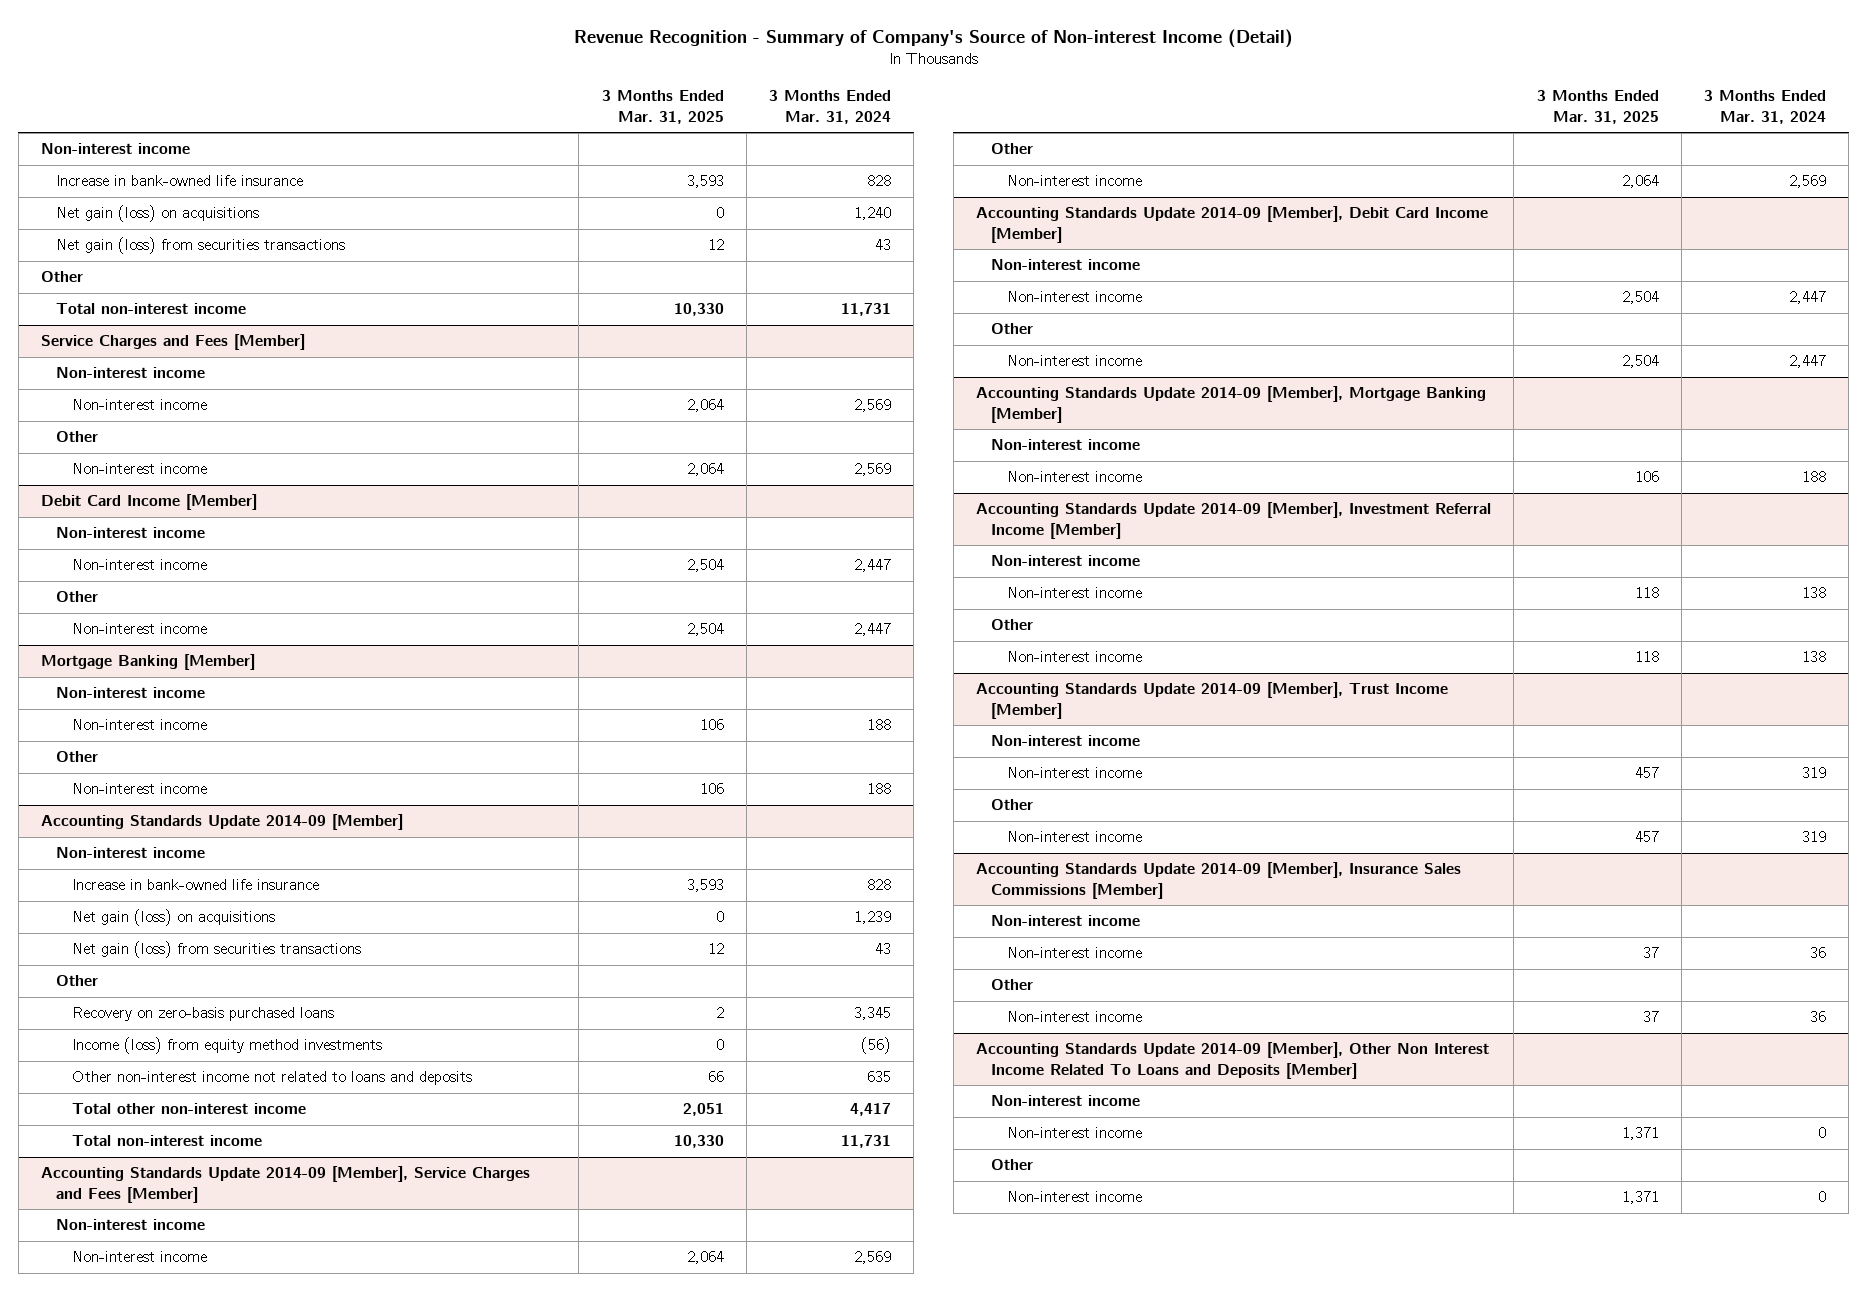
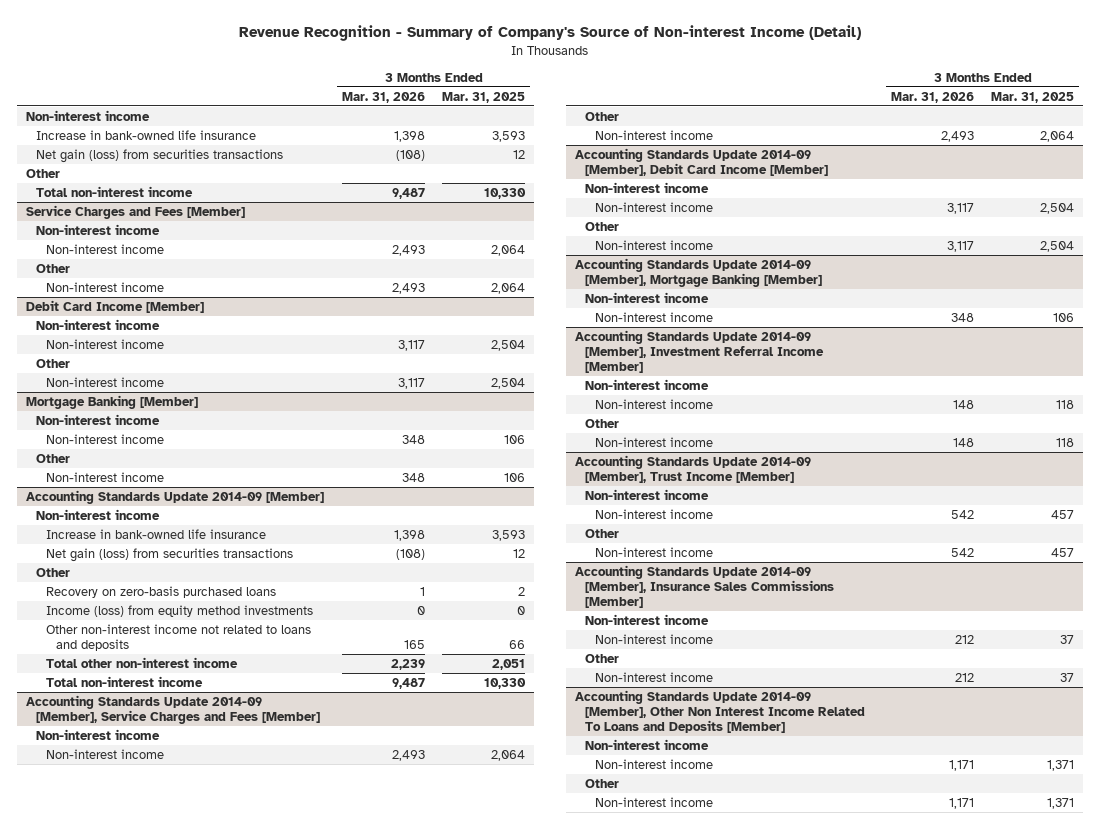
[769,90,892,124] 3 Months Ended Mar. 31, 2024 -> none
none -> [341,91,425,103] Mar. 31, 2026
[56,205,260,223] Net gain (loss) on acquisitions -> none
[71,909,275,927] Net gain (loss) on acquisitions -> none

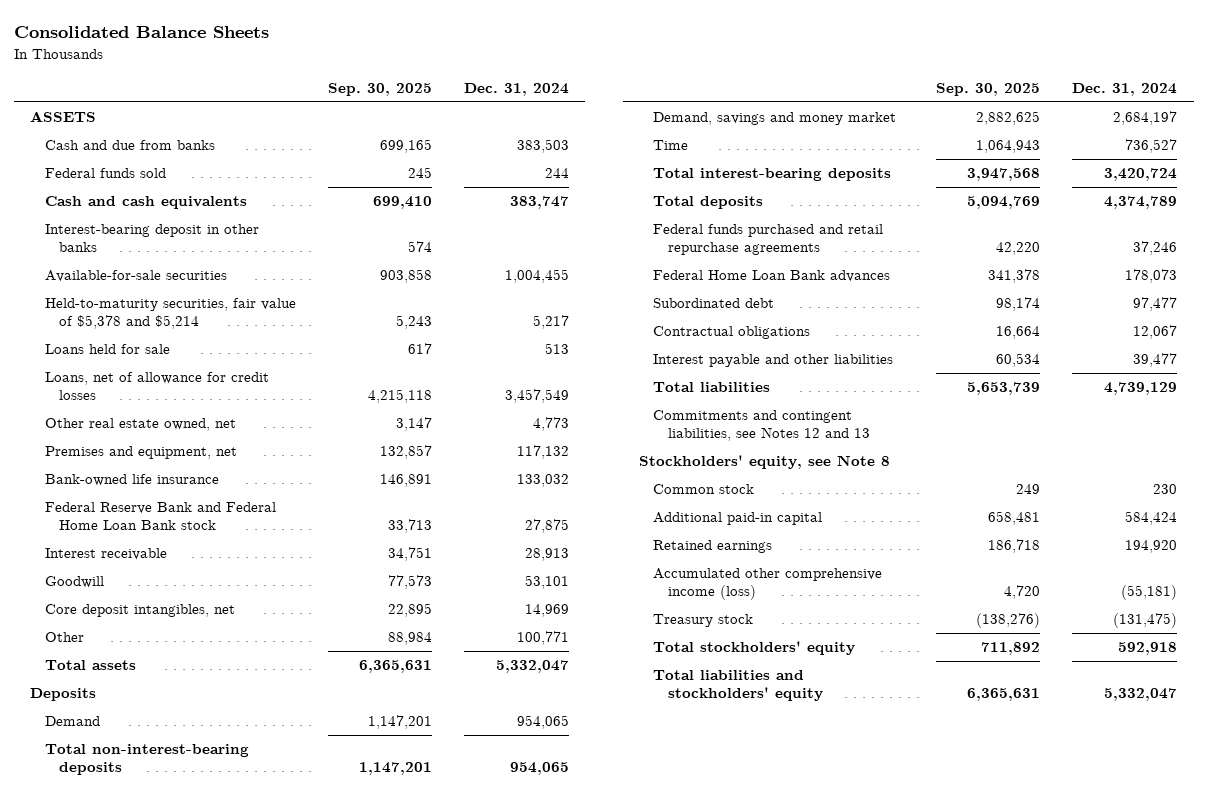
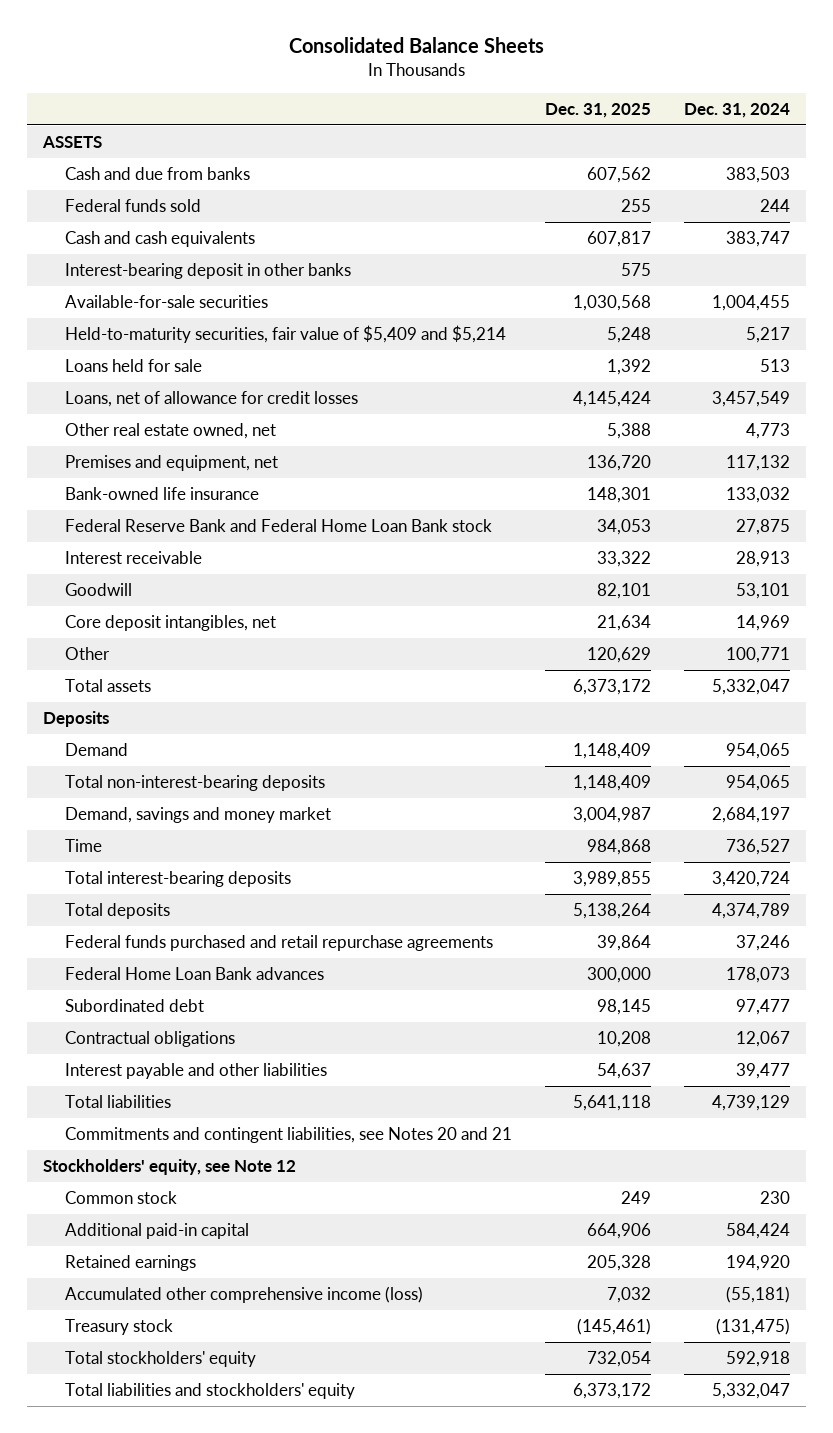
[327,83,432,97] Sep. 30, 2025 -> none
none -> [544,103,651,119] Dec. 31, 2025
[44,298,296,330] Held-to-maturity securities, fair value of $5,378 and $5,214 -> [64,324,506,343] Held-to-maturity securities, fair value of $5,409 and $5,214
[653,410,870,442] Commitments and contingent liabilities, see Notes 12 and 13 -> [64,1126,512,1143] Commitments and contingent liabilities, see Notes 20 and 21
[639,455,891,470] Stockholders' equity, see Note 8 -> [43,1158,297,1175] Stockholders' equity, see Note 12

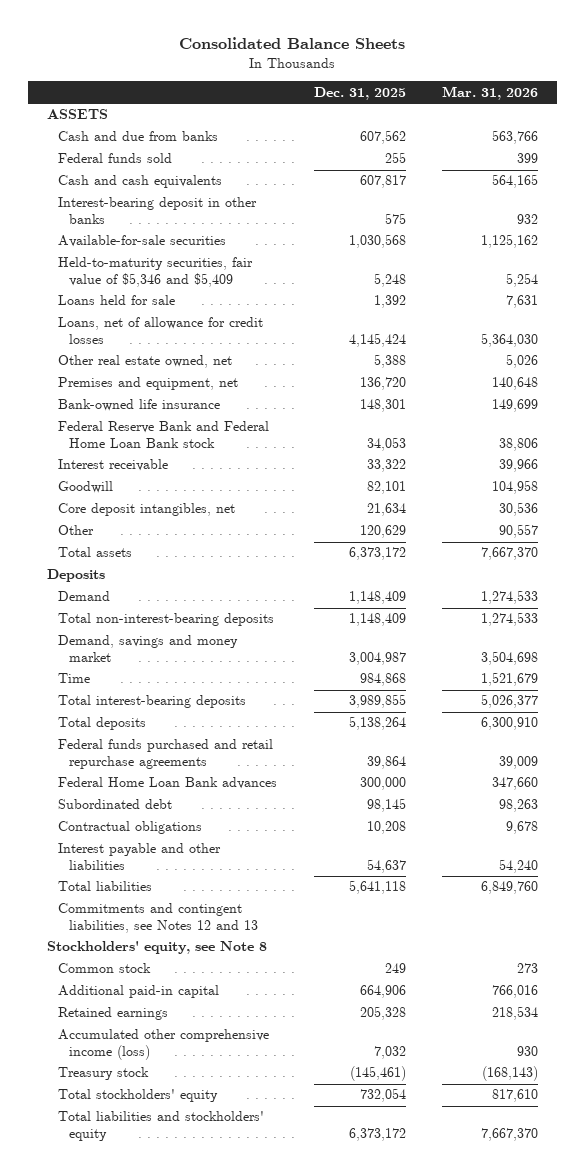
[683,103,790,119] Dec. 31, 2024 -> none
none -> [442,85,539,100] Mar. 31, 2026
[64,324,506,343] Held-to-maturity securities, fair value of $5,409 and $5,214 -> [57,257,253,288] Held-to-maturity securities, fair value of $5,346 and $5,409
[64,1126,512,1143] Commitments and contingent liabilities, see Notes 20 and 21 -> [57,903,259,934] Commitments and contingent liabilities, see Notes 12 and 13
[43,1158,297,1175] Stockholders' equity, see Note 12 -> [46,941,267,955] Stockholders' equity, see Note 8

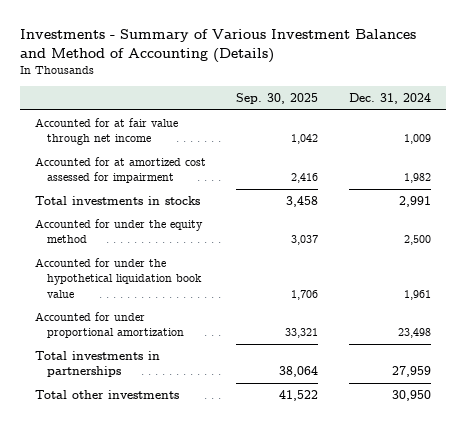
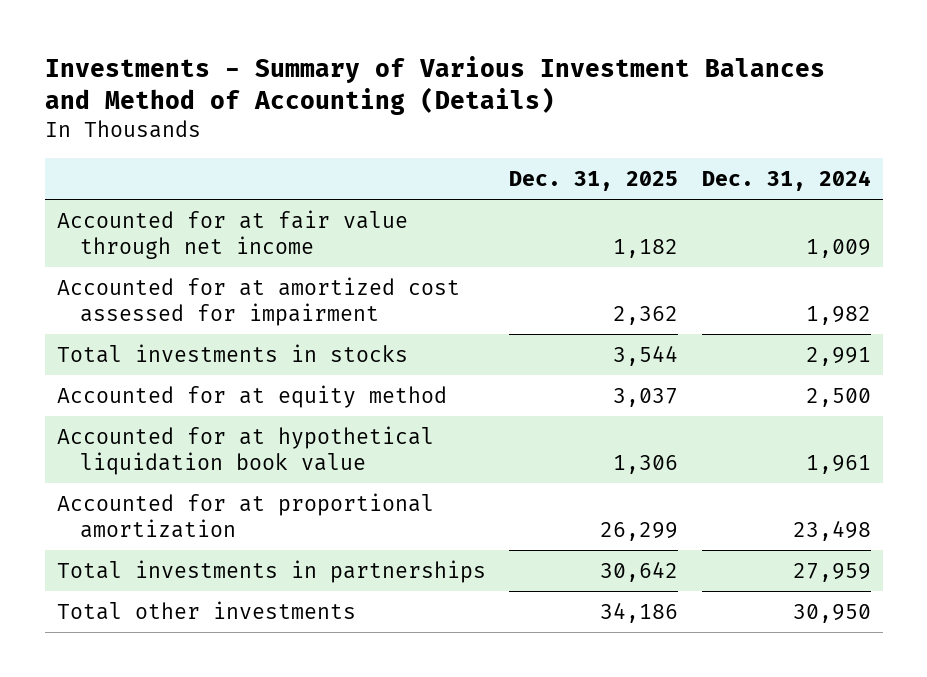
[236,93,319,105] Sep. 30, 2025 -> none
none -> [509,171,679,192] Dec. 31, 2025
[35,218,204,244] Accounted for under the equity method -> [56,384,447,408] Accounted for at equity method
[35,257,202,298] Accounted for under the hypothetical liquidation book value -> [56,425,434,475] Accounted for at hypothetical liquidation book value
[35,311,184,339] Accounted for under proportional amortization -> [56,492,434,538] Accounted for at proportional amortization

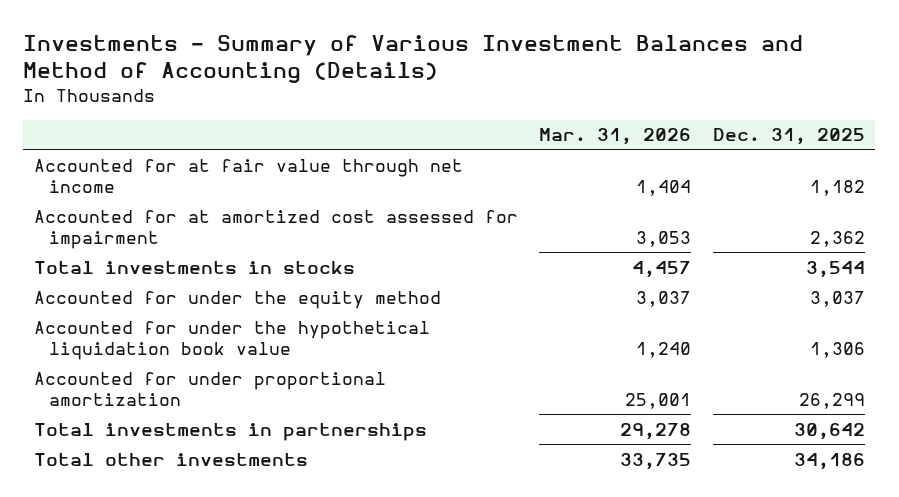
[701,170,871,192] Dec. 31, 2024 -> none
none -> [539,128,692,146] Mar. 31, 2026
[56,384,447,408] Accounted for at equity method -> [34,290,442,309] Accounted for under the equity method
[56,425,434,475] Accounted for at hypothetical liquidation book value -> [34,320,431,360] Accounted for under the hypothetical liquidation book value
[56,492,434,538] Accounted for at proportional amortization -> [34,371,387,406] Accounted for under proportional amortization

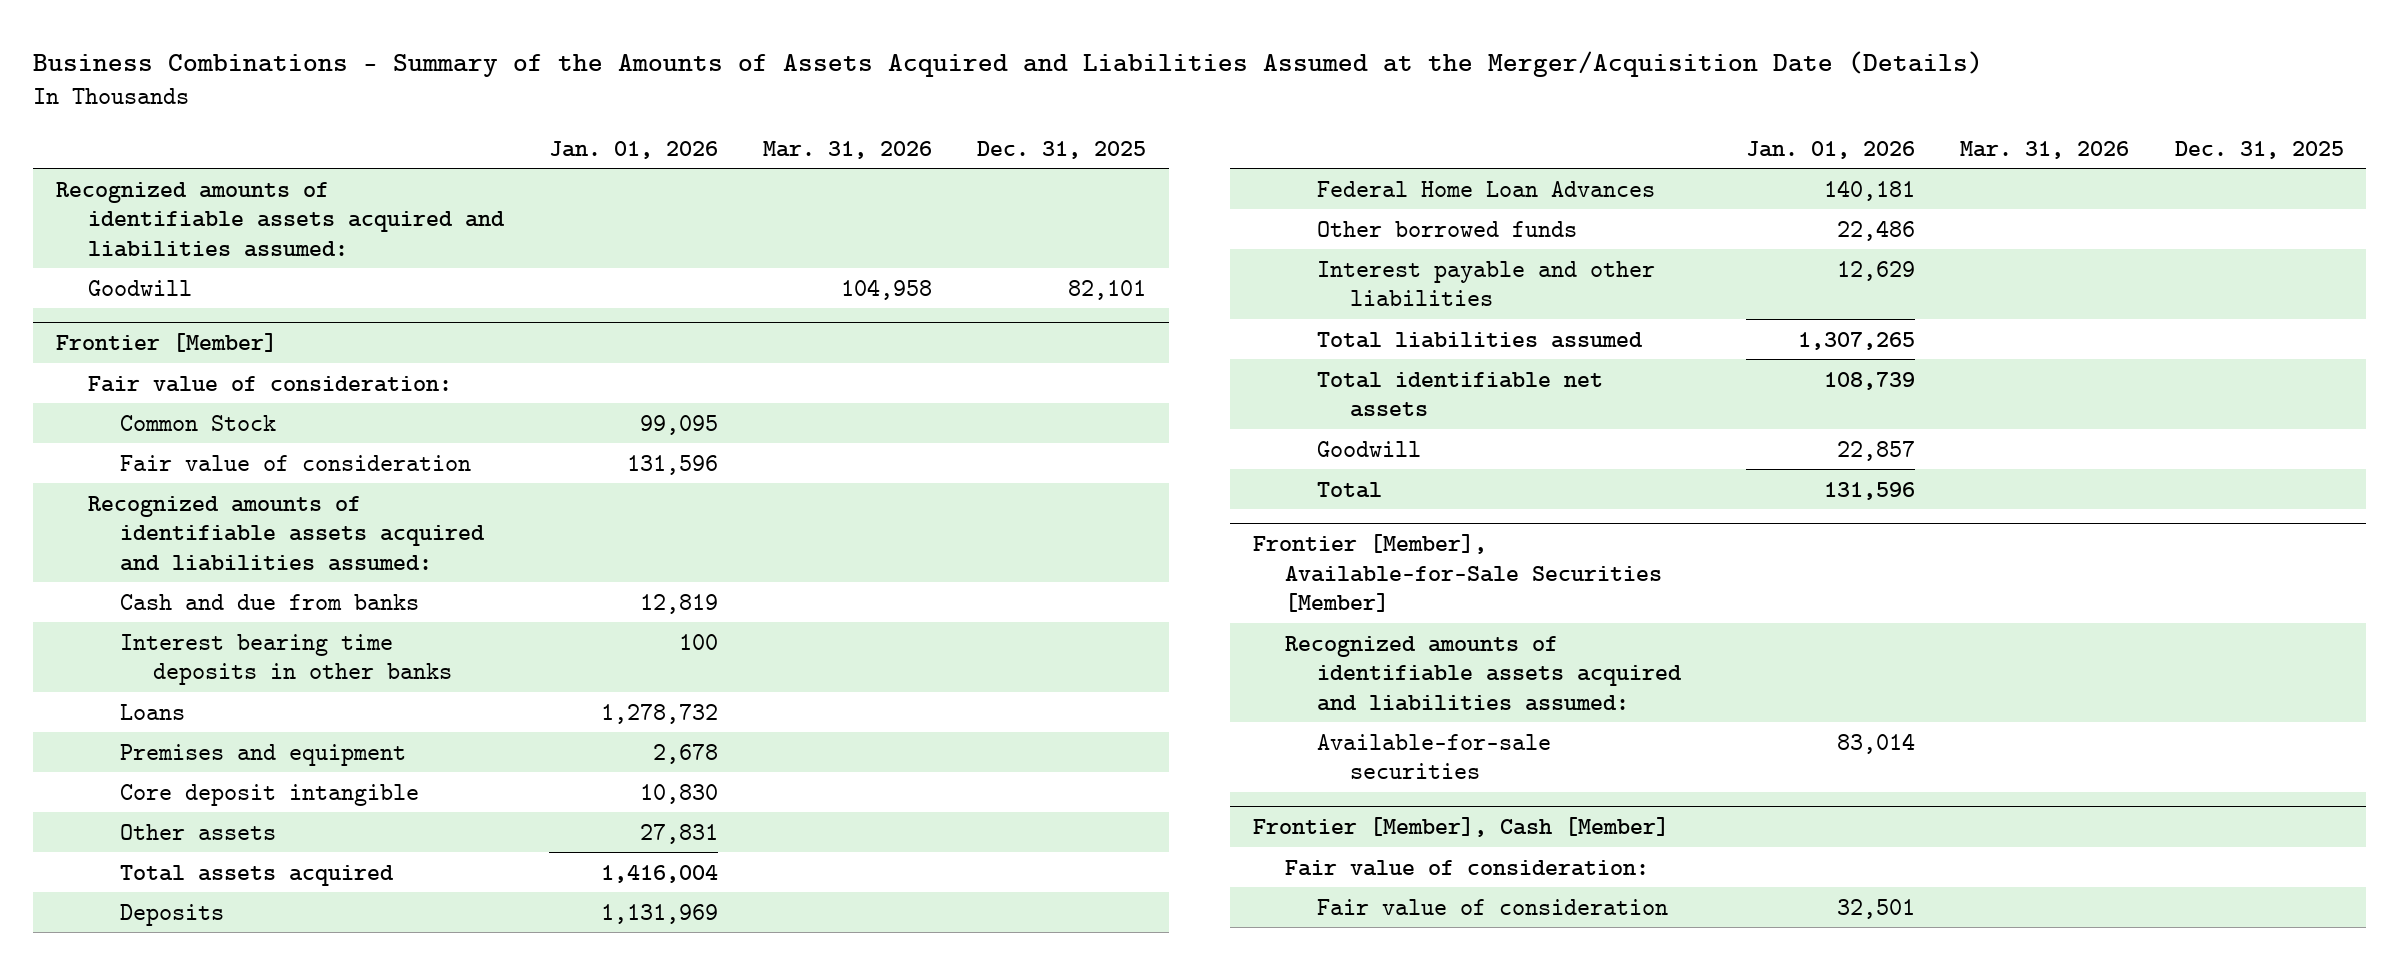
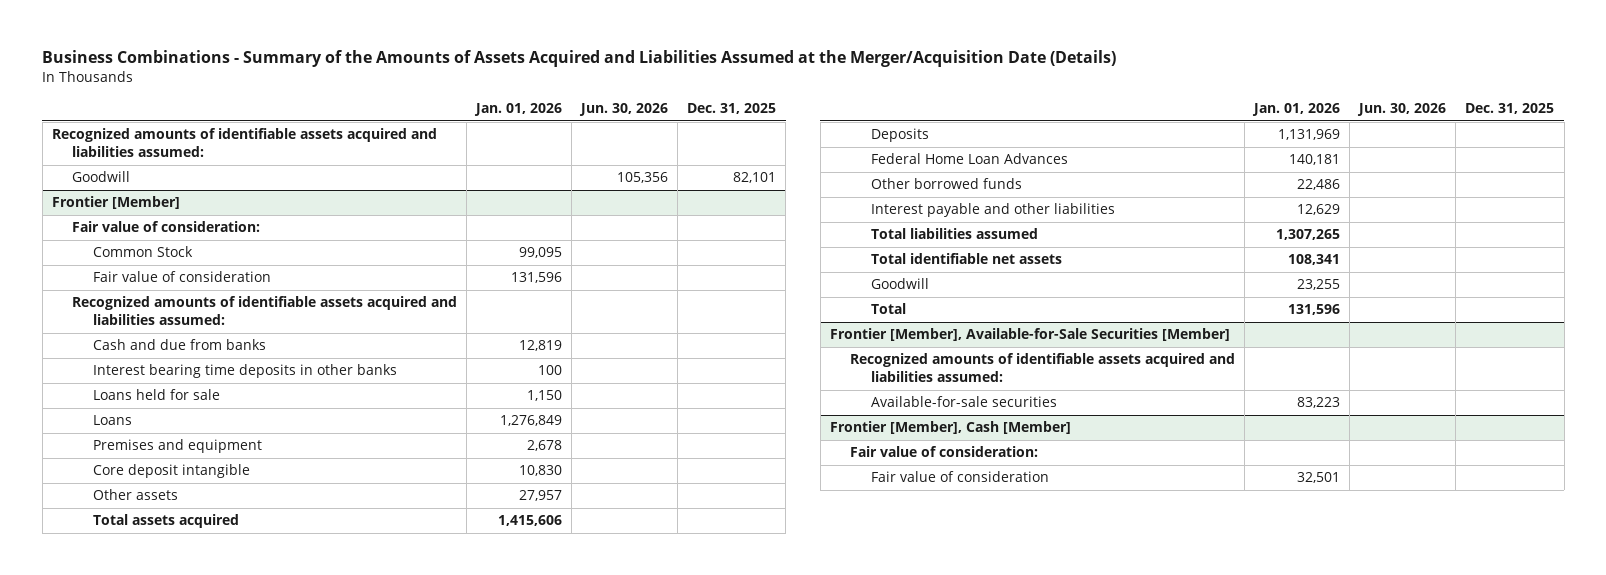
[763,140,933,159] Mar. 31, 2026 -> none
none -> [579,102,669,116] Jun. 30, 2026
none -> [92,389,220,401] Loans held for sale
[601,703,719,724] 1,278,732 -> [500,415,563,427] 1,276,849
[640,823,719,844] 27,831 -> [519,490,563,502] 27,957
[601,864,719,883] 1,416,004 -> [498,515,563,527] 1,415,606
[1824,371,1916,390] 108,739 -> [1288,254,1341,266] 108,341
[1837,440,1916,461] 22,857 -> [1297,279,1341,291] 23,255
[1837,732,1916,754] 83,014 -> [1297,397,1341,409] 83,223

